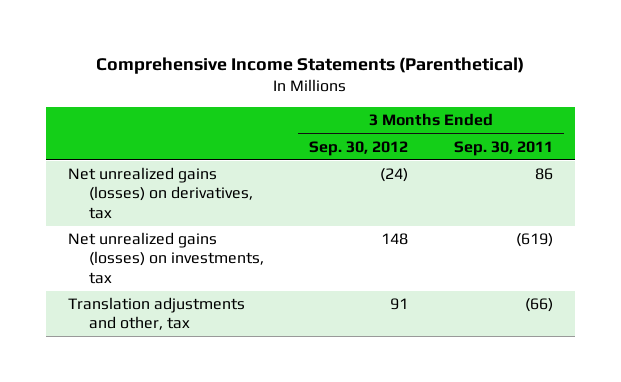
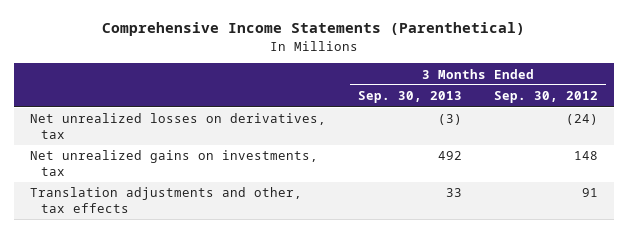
[453,140,553,156] Sep. 30, 2011 -> none
none -> [357,91,462,104] Sep. 30, 2013
[68,167,253,219] Net unrealized gains (losses) on derivatives, tax -> [29,113,326,139] Net unrealized losses on derivatives, tax
[68,232,264,284] Net unrealized gains (losses) on investments, tax -> [29,150,318,176] Net unrealized gains on investments, tax
[68,297,246,331] Translation adjustments and other, tax -> [29,187,302,213] Translation adjustments and other, tax effects

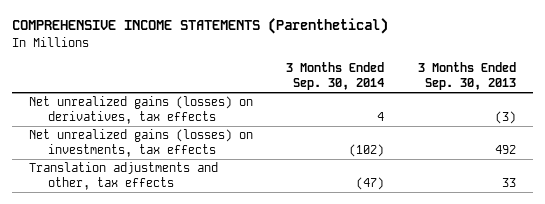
[101,22,525,37] Comprehensive Income Statements (Parenthetical) -> [11,18,388,35] COMPREHENSIVE INCOME STATEMENTS (Parenthetical)
[493,91,598,104] Sep. 30, 2012 -> none
none -> [286,62,385,91] 3 Months Ended Sep. 30, 2014
[29,113,326,139] Net unrealized losses on derivatives, tax -> [28,96,253,125] Net unrealized gains (losses) on derivatives, tax effects
[29,150,318,176] Net unrealized gains on investments, tax -> [28,129,253,158] Net unrealized gains (losses) on investments, tax effects

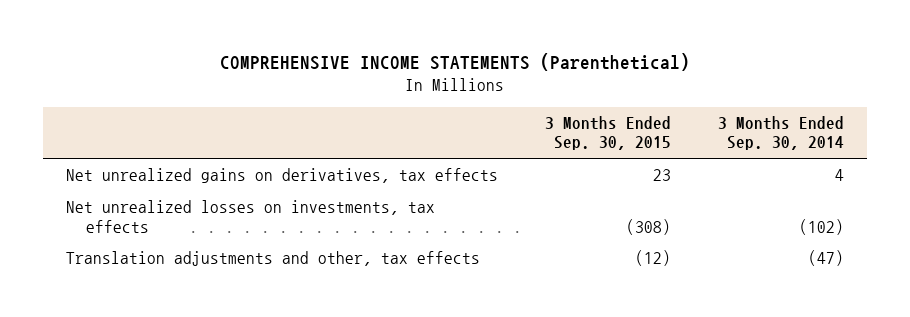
[418,62,517,91] 3 Months Ended Sep. 30, 2013 -> none
none -> [545,115,672,151] 3 Months Ended Sep. 30, 2015
[28,96,253,125] Net unrealized gains (losses) on derivatives, tax effects -> [66,168,499,184] Net unrealized gains on derivatives, tax effects
[28,129,253,158] Net unrealized gains (losses) on investments, tax effects -> [66,200,436,233] Net unrealized losses on investments, tax effects

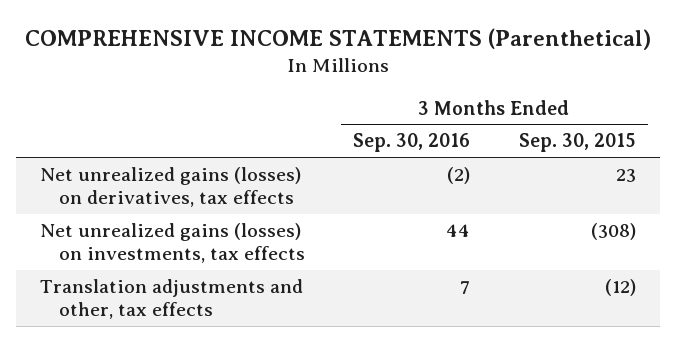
[717,115,844,151] 3 Months Ended Sep. 30, 2014 -> none
none -> [353,133,471,153] Sep. 30, 2016
[66,168,499,184] Net unrealized gains on derivatives, tax effects -> [40,167,302,208] Net unrealized gains (losses) on derivatives, tax effects
[66,200,436,233] Net unrealized losses on investments, tax effects -> [40,223,305,264] Net unrealized gains (losses) on investments, tax effects

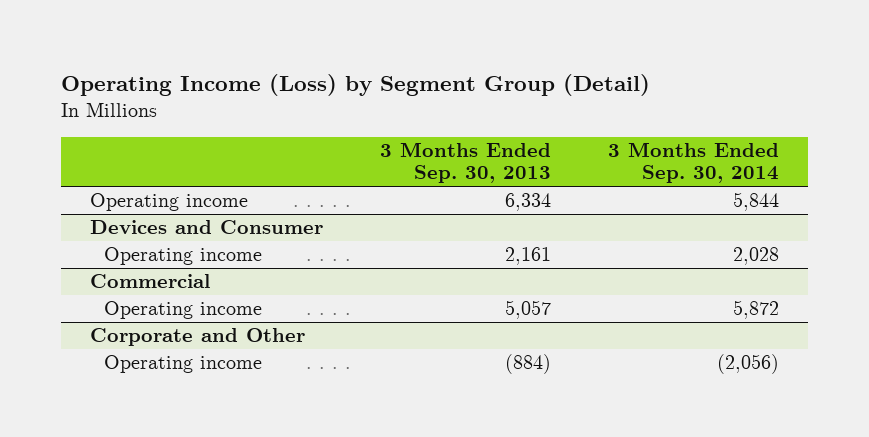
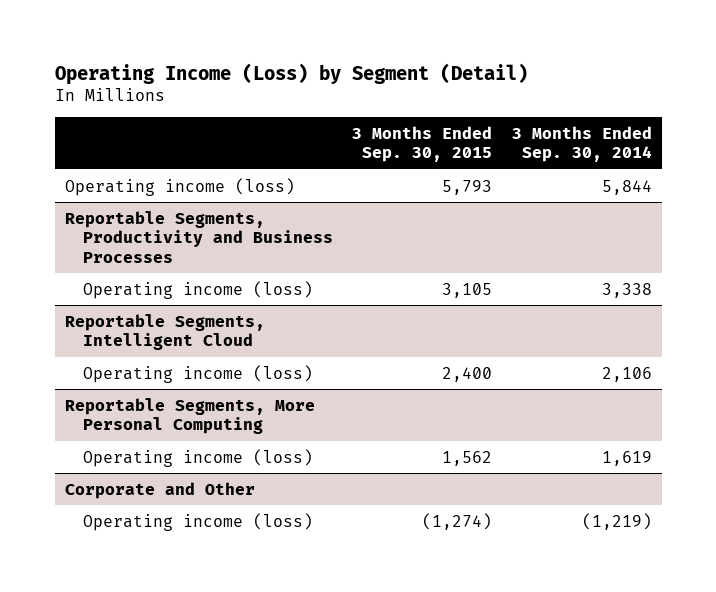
[61,74,651,97] Operating Income (Loss) by Segment Group (Detail) -> [54,62,528,85] Operating Income (Loss) by Segment (Detail)
[379,141,551,184] 3 Months Ended Sep. 30, 2013 -> none
none -> [352,125,493,163] 3 Months Ended Sep. 30, 2015
[89,220,323,235] Devices and Consumer -> none
[89,274,210,289] Commercial -> none
[89,193,248,212] Operating income -> [64,177,295,196] Operating income (loss)
none -> [64,210,333,263] Reportable Segments, Productivity and Business Processes
[103,247,262,266] Operating income -> [82,280,313,299] Operating income (loss)
[733,247,780,266] 2,028 -> [601,282,652,298] 3,338
none -> [64,313,265,351] Reportable Segments, Intelligent Cloud
[103,301,262,320] Operating income -> [82,364,313,383] Operating income (loss)
[733,300,780,320] 5,872 -> [601,366,652,382] 2,106
none -> [64,397,315,435] Reportable Segments, More Personal Computing
none -> [82,448,313,467] Operating income (loss)
[103,355,262,374] Operating income -> [82,512,313,531] Operating income (loss)
[717,354,780,375] (2,056) -> [581,512,652,530] (1,219)

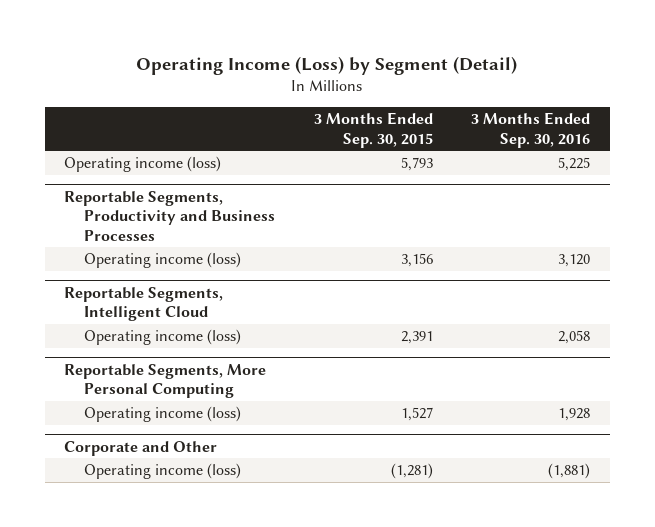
[511,125,652,163] 3 Months Ended Sep. 30, 2014 -> none
none -> [471,112,591,148] 3 Months Ended Sep. 30, 2016
[442,282,493,298] 3,105 -> [400,252,433,267] 3,156
[442,366,493,382] 2,400 -> [400,330,433,344] 2,391
[442,450,493,466] 1,562 -> [400,406,433,421] 1,527
[422,512,493,530] (1,274) -> [390,462,433,479] (1,281)

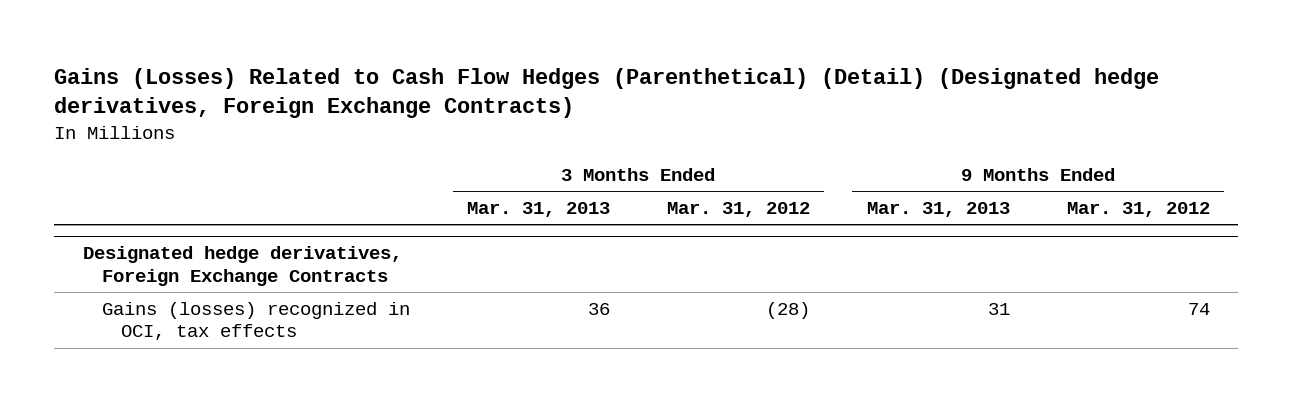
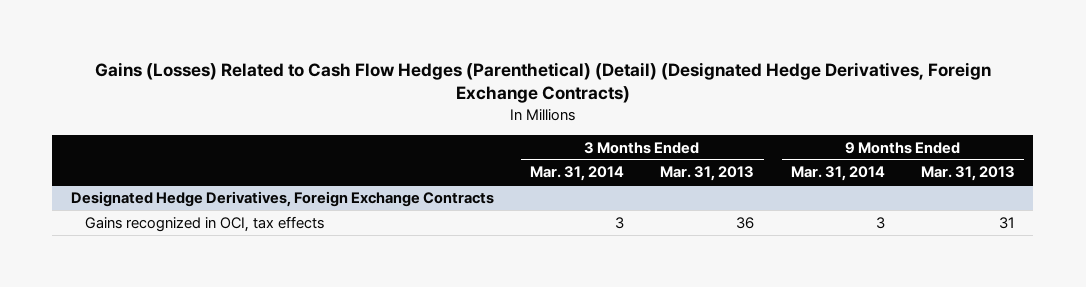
[54,67,1160,119] Gains (Losses) Related to Cash Flow Hedges (Parenthetical) (Detail) (Designated hedge derivatives, Foreign Exchange Contracts) -> [94,61,991,104] Gains (Losses) Related to Cash Flow Hedges (Parenthetical) (Detail) (Designated Hedge Derivatives, Foreign Exchange Contracts)
[666,201,810,217] Mar. 31, 2012 -> none
[1066,201,1210,217] Mar. 31, 2012 -> none
none -> [529,166,624,182] Mar. 31, 2014
none -> [790,166,885,182] Mar. 31, 2014
[82,246,402,286] Designated hedge derivatives, Foreign Exchange Contracts -> [70,190,494,207] Designated Hedge Derivatives, Foreign Exchange Contracts
[101,301,410,341] Gains (losses) recognized in OCI, tax effects -> [84,215,324,232] Gains recognized in OCI, tax effects

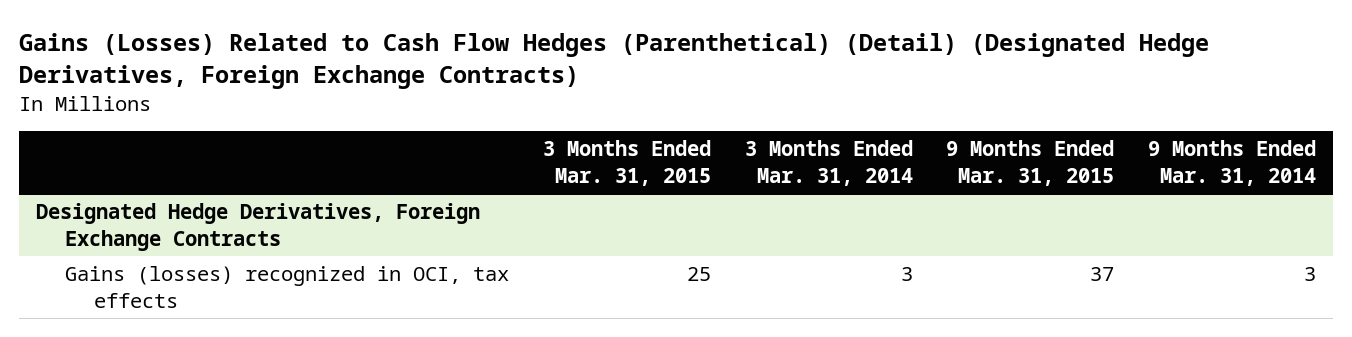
[660,166,755,182] Mar. 31, 2013 -> none
[921,166,1016,182] Mar. 31, 2013 -> none
none -> [542,140,711,186] 3 Months Ended Mar. 31, 2015
none -> [946,140,1115,186] 9 Months Ended Mar. 31, 2015
[84,215,324,232] Gains recognized in OCI, tax effects -> [64,266,509,308] Gains (losses) recognized in OCI, tax effects

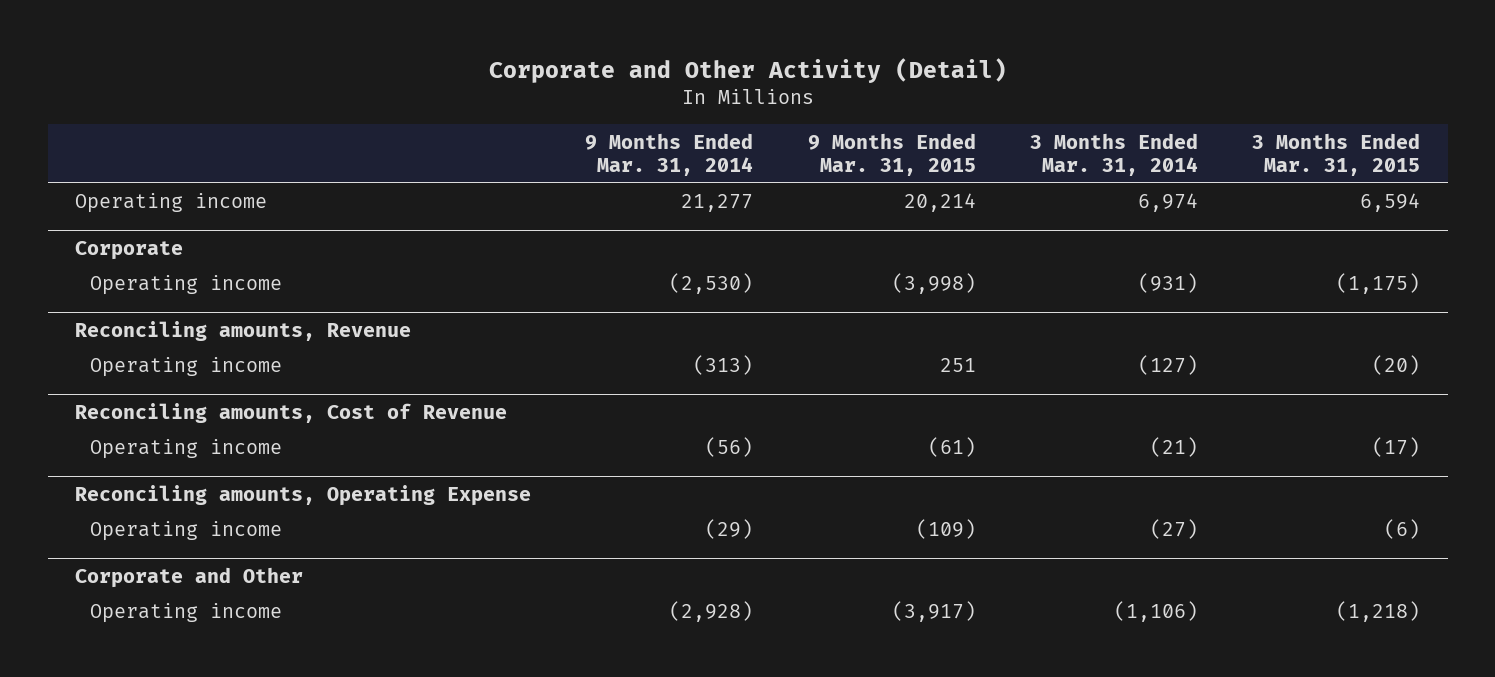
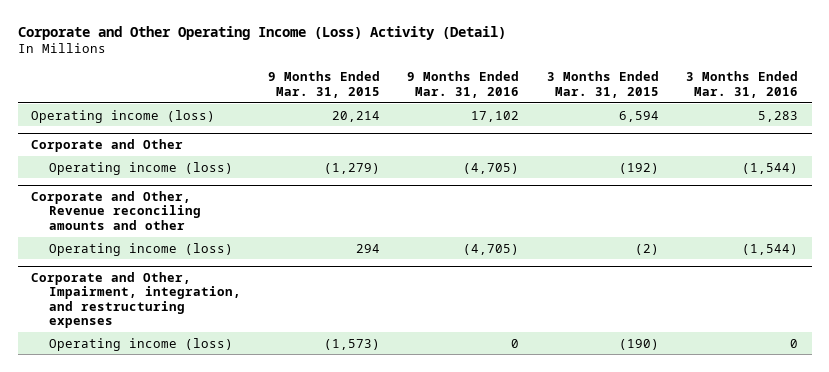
[488,57,1007,83] Corporate and Other Activity (Detail) -> [17,25,506,40] Corporate and Other Operating Income (Loss) Activity (Detail)
[585,132,754,176] 9 Months Ended Mar. 31, 2014 -> none
[1030,132,1199,176] 3 Months Ended Mar. 31, 2014 -> none
none -> [407,71,520,98] 9 Months Ended Mar. 31, 2016
none -> [686,71,799,98] 3 Months Ended Mar. 31, 2016
[74,241,183,261] Corporate -> none
[90,275,283,296] Operating income -> none
[74,321,411,342] Reconciling amounts, Revenue -> none
[90,357,283,378] Operating income -> none
[74,403,507,424] Reconciling amounts, Cost of Revenue -> none
[90,439,283,460] Operating income -> none
[74,485,531,507] Reconciling amounts, Operating Expense -> none
[90,521,283,542] Operating income -> none
[74,193,267,214] Operating income -> [31,109,216,123] Operating income (loss)
[90,603,283,624] Operating income -> [48,161,233,175] Operating income (loss)
[891,601,976,623] (3,917) -> [324,162,381,174] (1,279)
[1336,601,1421,623] (1,218) -> [618,162,659,174] (192)
none -> [31,190,201,230] Corporate and Other, Revenue reconciling amounts and other
none -> [48,242,233,256] Operating income (loss)
none -> [31,271,241,329] Corporate and Other, Impairment, integration, and restructuring expenses
none -> [48,337,233,351] Operating income (loss)

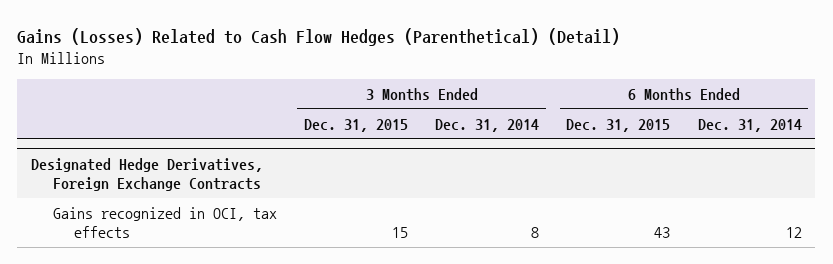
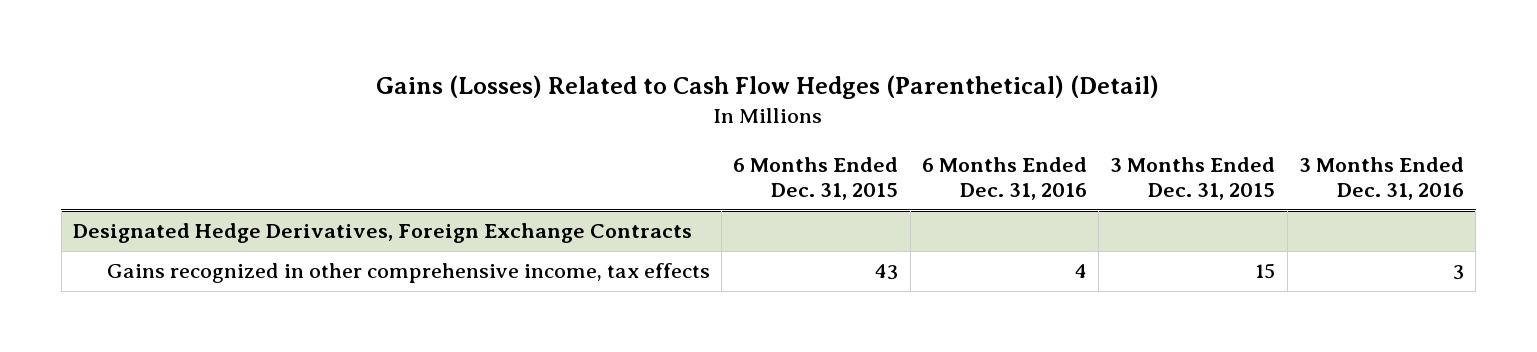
[435,118,540,132] Dec. 31, 2014 -> none
[697,118,802,132] Dec. 31, 2014 -> none
none -> [921,156,1087,201] 6 Months Ended Dec. 31, 2016
none -> [1298,156,1464,201] 3 Months Ended Dec. 31, 2016
[52,206,277,239] Gains recognized in OCI, tax effects -> [106,263,710,284] Gains recognized in other comprehensive income, tax effects

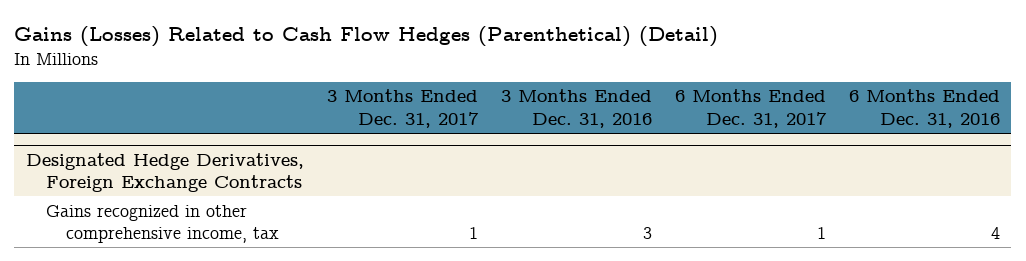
[733,156,899,201] 6 Months Ended Dec. 31, 2015 -> none
[1110,156,1276,201] 3 Months Ended Dec. 31, 2015 -> none
none -> [326,89,479,128] 3 Months Ended Dec. 31, 2017
none -> [674,89,827,128] 6 Months Ended Dec. 31, 2017
[106,263,710,284] Gains recognized in other comprehensive income, tax effects -> [46,204,280,243] Gains recognized in other comprehensive income, tax

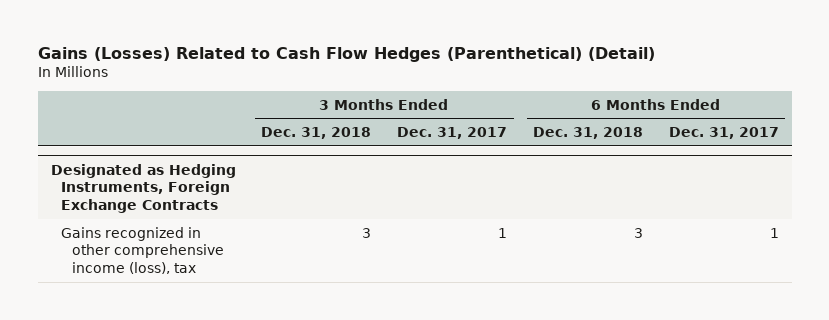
[500,89,652,128] 3 Months Ended Dec. 31, 2016 -> none
[848,89,1000,128] 6 Months Ended Dec. 31, 2016 -> none
none -> [261,127,372,140] Dec. 31, 2018
none -> [532,127,643,140] Dec. 31, 2018
[25,152,304,192] Designated Hedge Derivatives, Foreign Exchange Contracts -> none
none -> [50,163,236,213] Designated as Hedging Instruments, Foreign Exchange Contracts
[46,204,280,243] Gains recognized in other comprehensive income, tax -> [61,226,225,274] Gains recognized in other comprehensive income (loss), tax

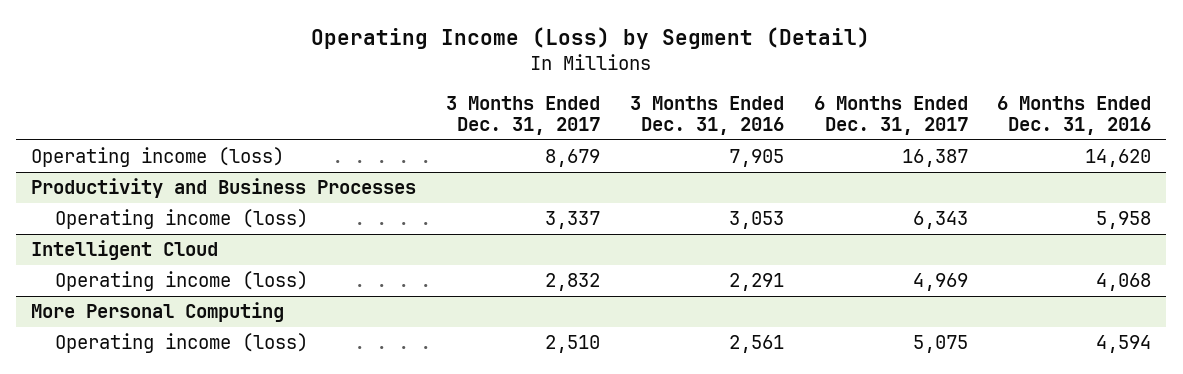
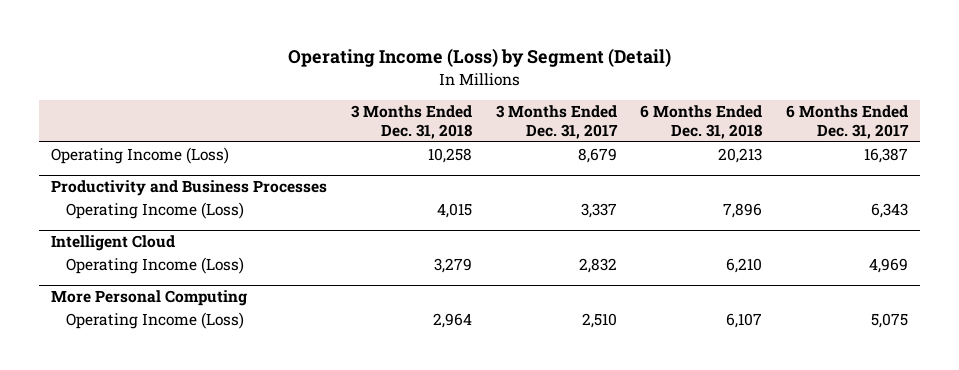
[629,95,784,136] 3 Months Ended Dec. 31, 2016 -> none
[997,95,1152,136] 6 Months Ended Dec. 31, 2016 -> none
none -> [350,105,472,139] 3 Months Ended Dec. 31, 2018
none -> [640,105,763,139] 6 Months Ended Dec. 31, 2018
[31,147,285,168] Operating income (loss) -> [51,147,230,165] Operating Income (Loss)
[54,209,308,230] Operating income (loss) -> [66,202,245,220] Operating Income (Loss)
[54,271,308,292] Operating income (loss) -> [66,257,245,275] Operating Income (Loss)
[54,333,308,354] Operating income (loss) -> [66,312,245,330] Operating Income (Loss)

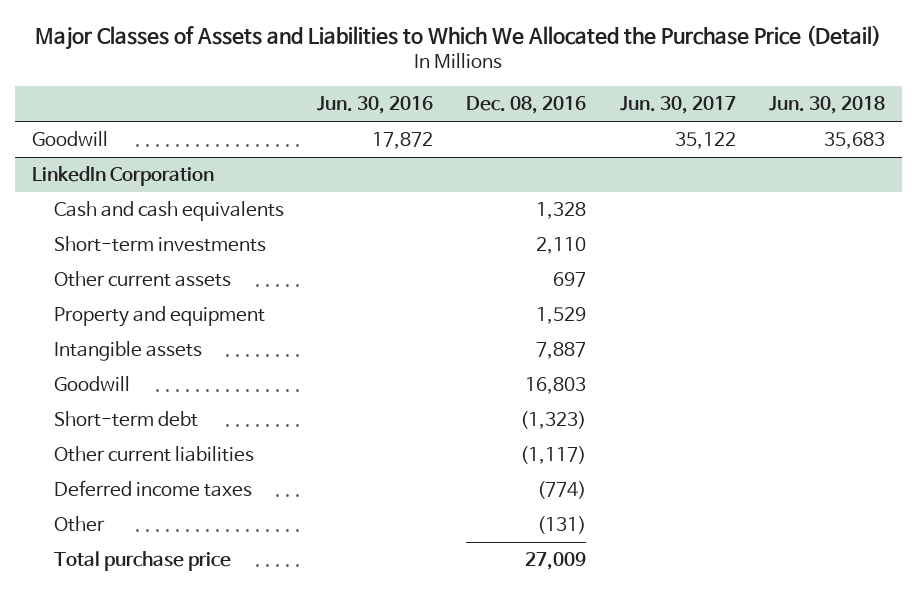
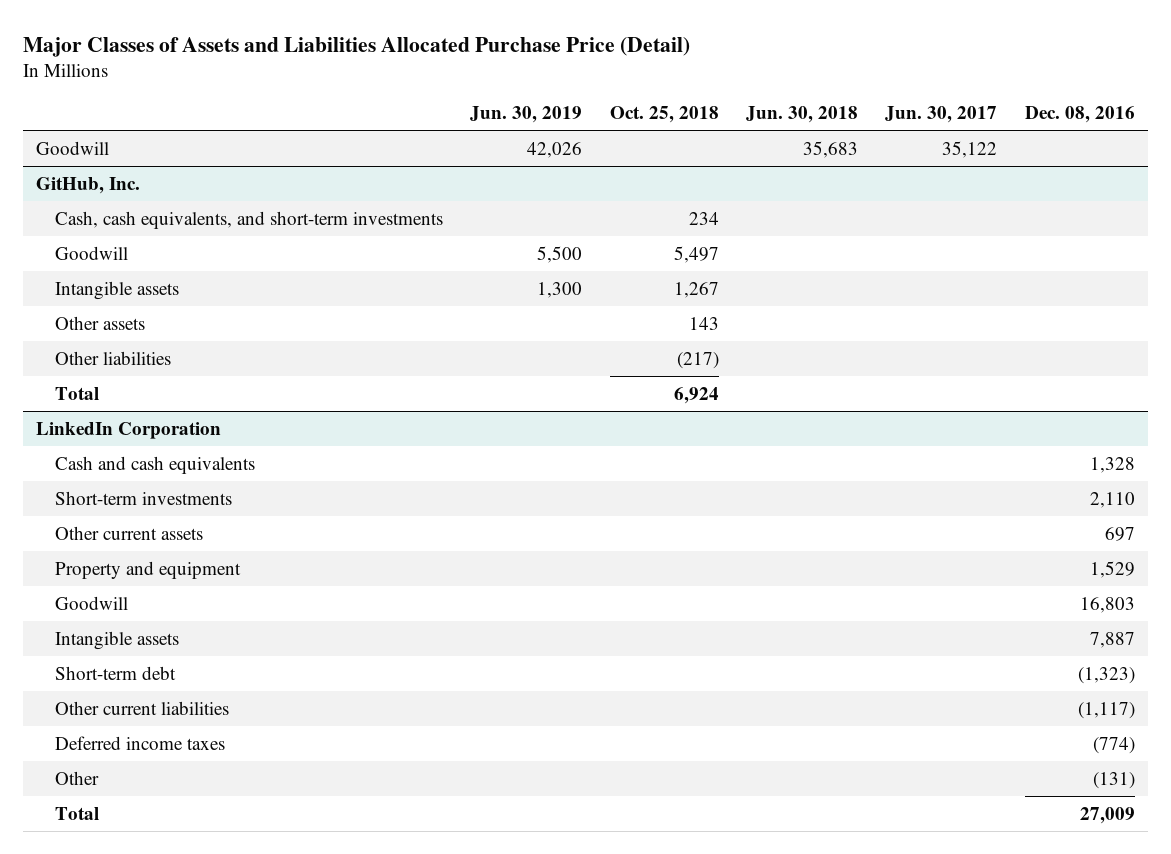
[35,25,882,51] Major Classes of Assets and Liabilities to Which We Allocated the Purchase Price (Detail) -> [22,36,690,57] Major Classes of Assets and Liabilities Allocated Purchase Price (Detail)
[317,96,434,115] Jun. 30, 2016 -> none
none -> [470,106,583,124] Jun. 30, 2019
none -> [609,106,719,124] Oct. 25, 2018
none -> [36,176,141,194] GitHub, Inc.
none -> [54,210,443,229] Cash, cash equivalents, and short-term investments
none -> [54,245,128,260] Goodwill
none -> [54,280,179,300] Intangible assets
none -> [54,315,145,330] Other assets
none -> [54,350,171,365] Other liabilities
none -> [54,386,99,400] Total
[54,341,203,362] Intangible assets -> [54,630,179,650] Intangible assets
[54,551,232,572] Total purchase price -> [54,806,99,820] Total

